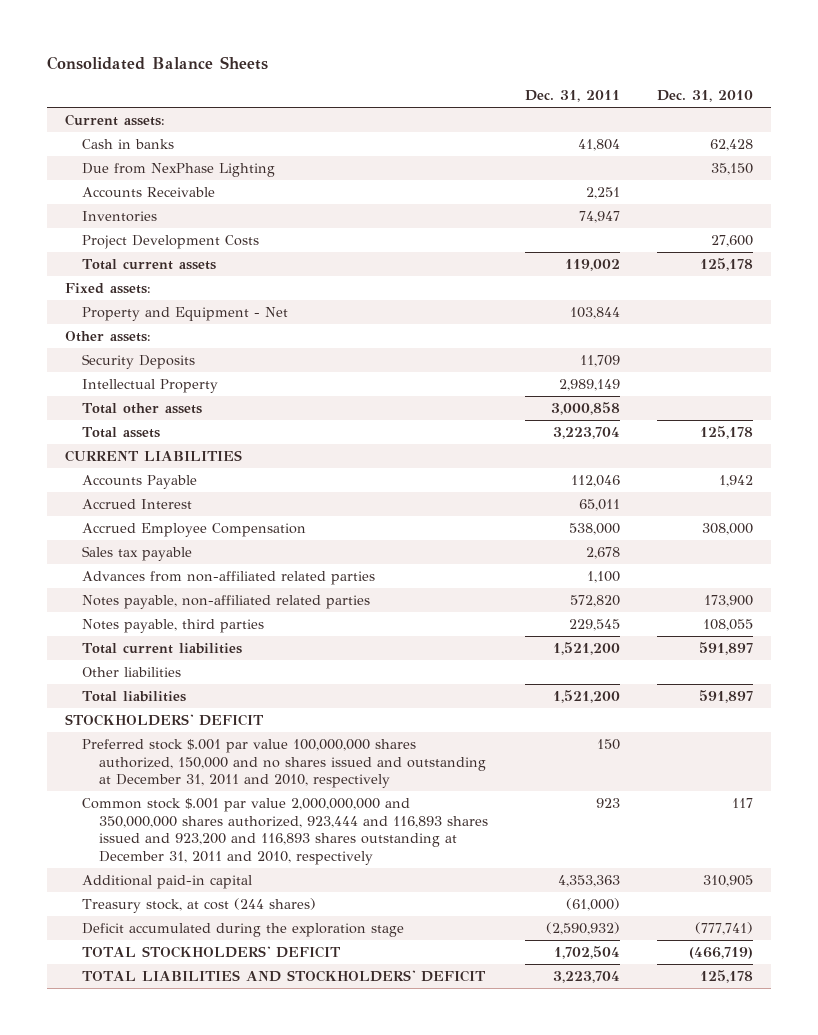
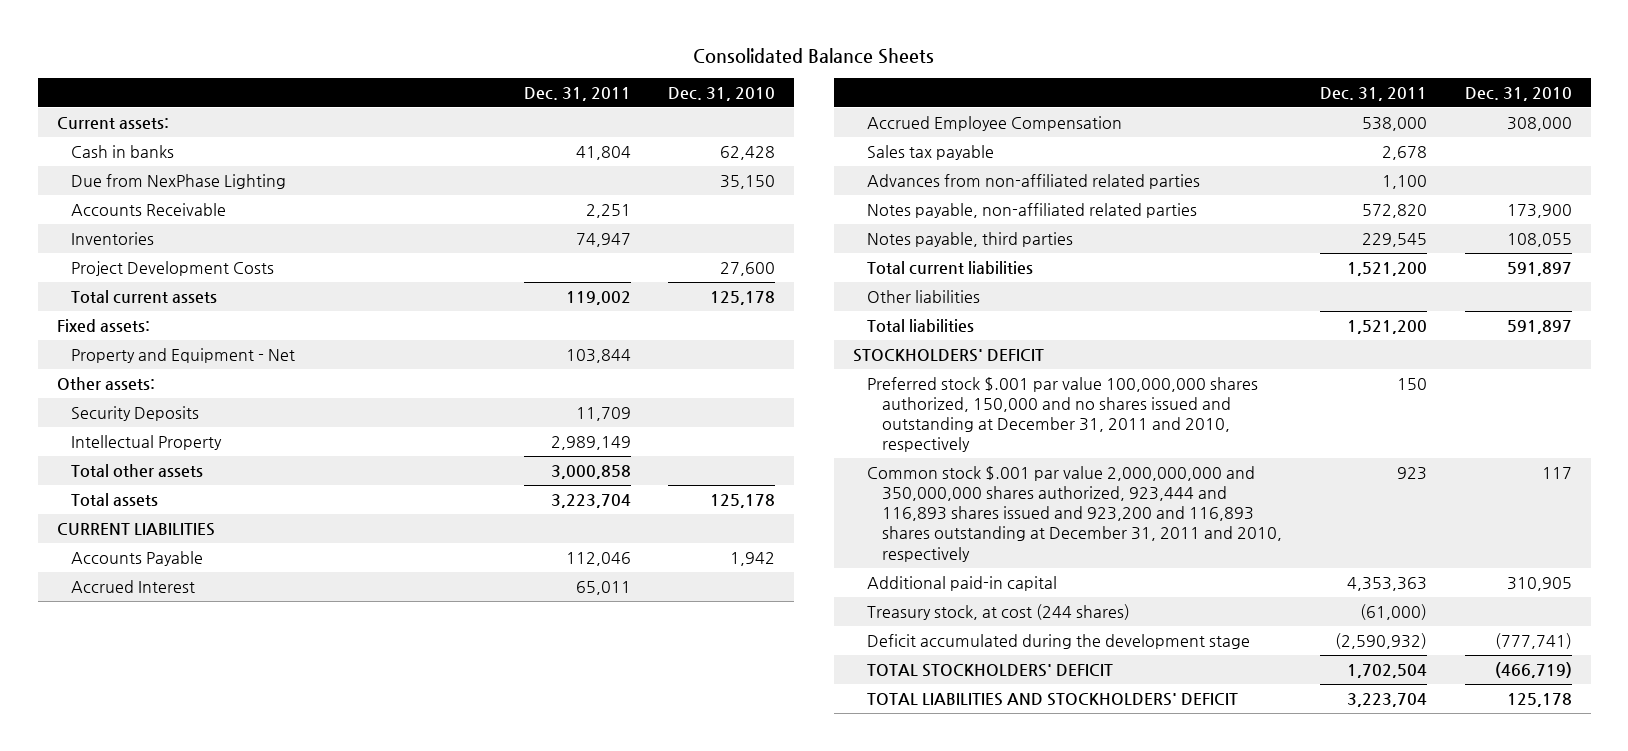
[82,922,405,937] Deficit accumulated during the exploration stage -> [867,633,1251,649] Deficit accumulated during the development stage

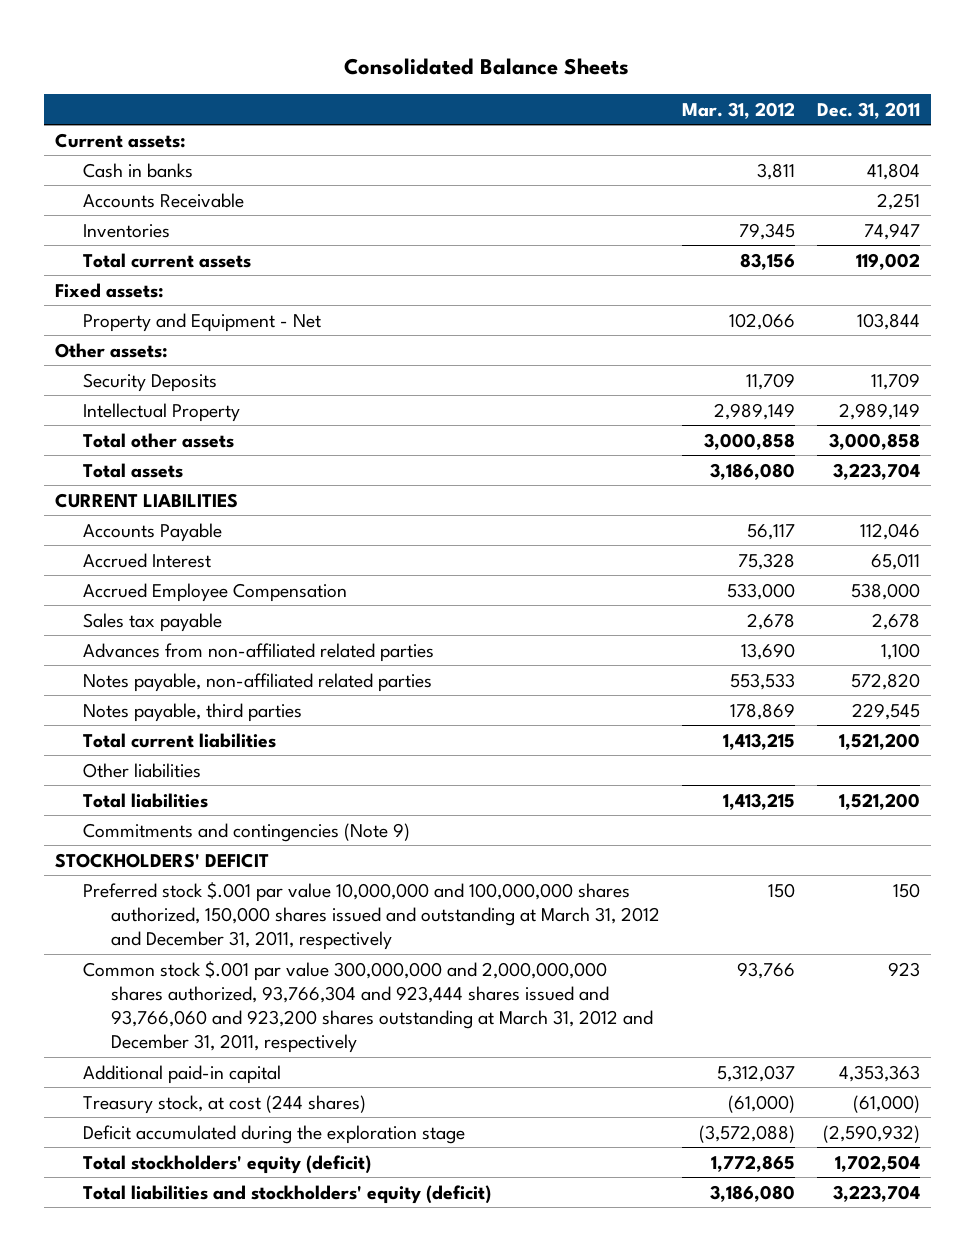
[668,86,776,101] Dec. 31, 2010 -> none
none -> [682,101,796,119] Mar. 31, 2012
[71,173,287,189] Due from NexPhase Lighting -> none
[71,260,275,276] Project Development Costs -> none
none -> [82,822,410,842] Commitments and contingencies (Note 9)
[867,376,1259,453] Preferred stock $.001 par value 100,000,000 shares authorized, 150,000 and no shares issued and outstanding at December 31, 2011 and 2010, respectively -> [82,881,661,951] Preferred stock $.001 par value 10,000,000 and 100,000,000 shares authorized, 150,000 shares issued and outstanding at March 31, 2012 and December 31, 2011, respectively
[867,465,1282,562] Common stock $.001 par value 2,000,000,000 and 350,000,000 shares authorized, 923,444 and 116,893 shares issued and 923,200 and 116,893 shares outstanding at December 31, 2011 and 2010, respectively -> [82,960,654,1054] Common stock $.001 par value 300,000,000 and 2,000,000,000 shares authorized, 93,766,304 and 923,444 shares issued and 93,766,060 and 923,200 shares outstanding at March 31, 2012 and December 31, 2011, respectively
[867,633,1251,649] Deficit accumulated during the development stage -> [82,1124,465,1144] Deficit accumulated during the exploration stage
[867,663,1114,677] TOTAL STOCKHOLDERS' DEFICIT -> [82,1154,371,1174] Total stockholders' equity (deficit)
[867,692,1239,706] TOTAL LIABILITIES AND STOCKHOLDERS' DEFICIT -> [82,1184,491,1204] Total liabilities and stockholders' equity (deficit)

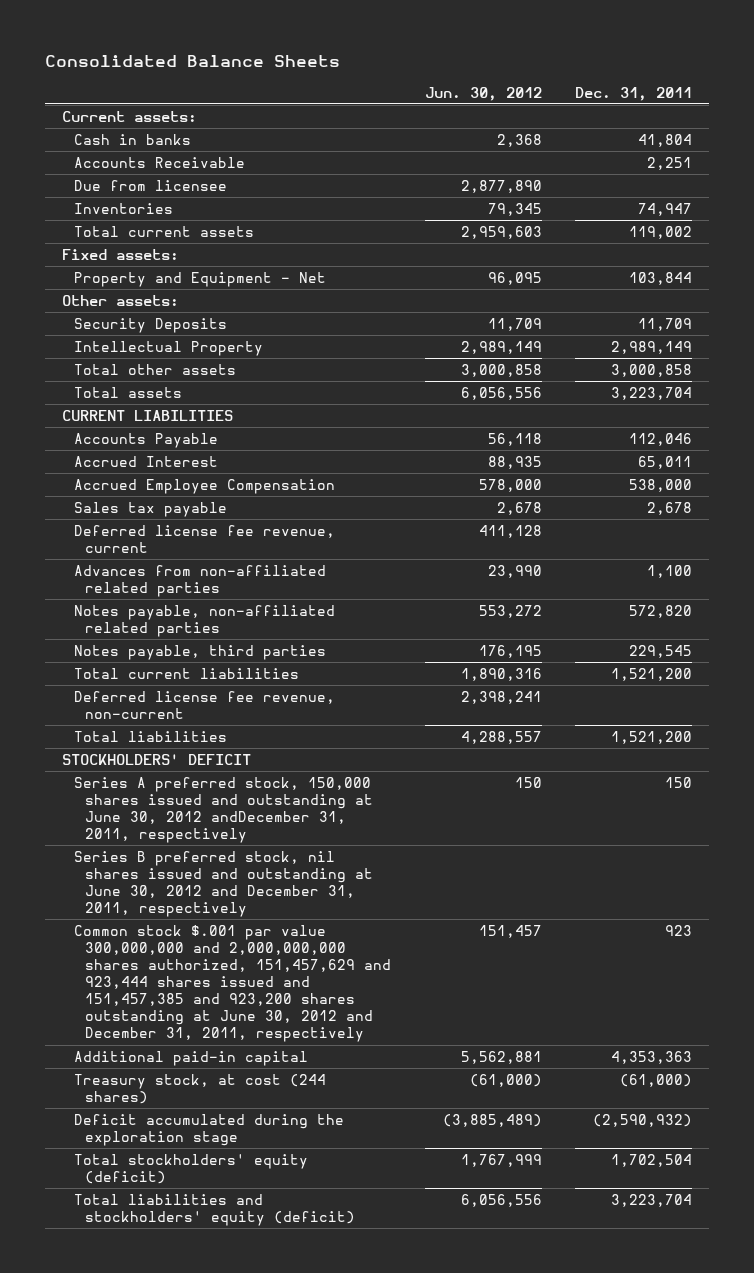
[682,101,796,119] Mar. 31, 2012 -> none
none -> [424,86,542,101] Jun. 30, 2012
none -> [73,179,227,191] Due from licensee
none -> [73,524,335,553] Deferred license fee revenue, current
[82,762,201,778] Other liabilities -> [73,690,335,719] Deferred license fee revenue, non-current
[82,822,410,842] Commitments and contingencies (Note 9) -> none
[82,881,661,951] Preferred stock $.001 par value 10,000,000 and 100,000,000 shares authorized, 150,000 shares issued and outstanding at March 31, 2012 and December 31, 2011, respectively -> [73,776,373,844] Series A preferred stock, 150,000 shares issued and outstanding at June 30, 2012 andDecember 31, 2011, respectively
none -> [73,850,373,918] Series B preferred stock, nil shares issued and outstanding at June 30, 2012 and December 31, 2011, respectively
[82,960,654,1054] Common stock $.001 par value 300,000,000 and 2,000,000,000 shares authorized, 93,766,304 and 923,444 shares issued and 93,766,060 and 923,200 shares outstanding at March 31, 2012 and December 31, 2011, respectively -> [73,924,391,1043] Common stock $.001 par value 300,000,000 and 2,000,000,000 shares authorized, 151,457,629 and 923,444 shares issued and 151,457,385 and 923,200 shares outstanding at June 30, 2012 and December 31, 2011, respectively

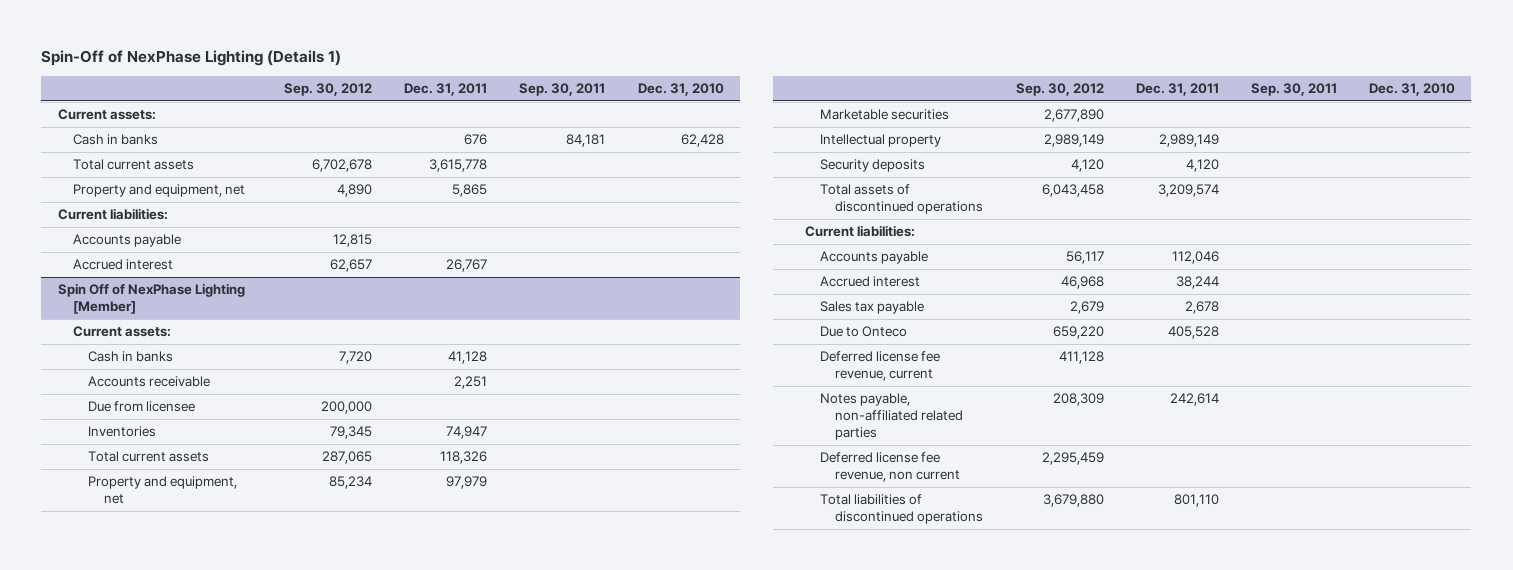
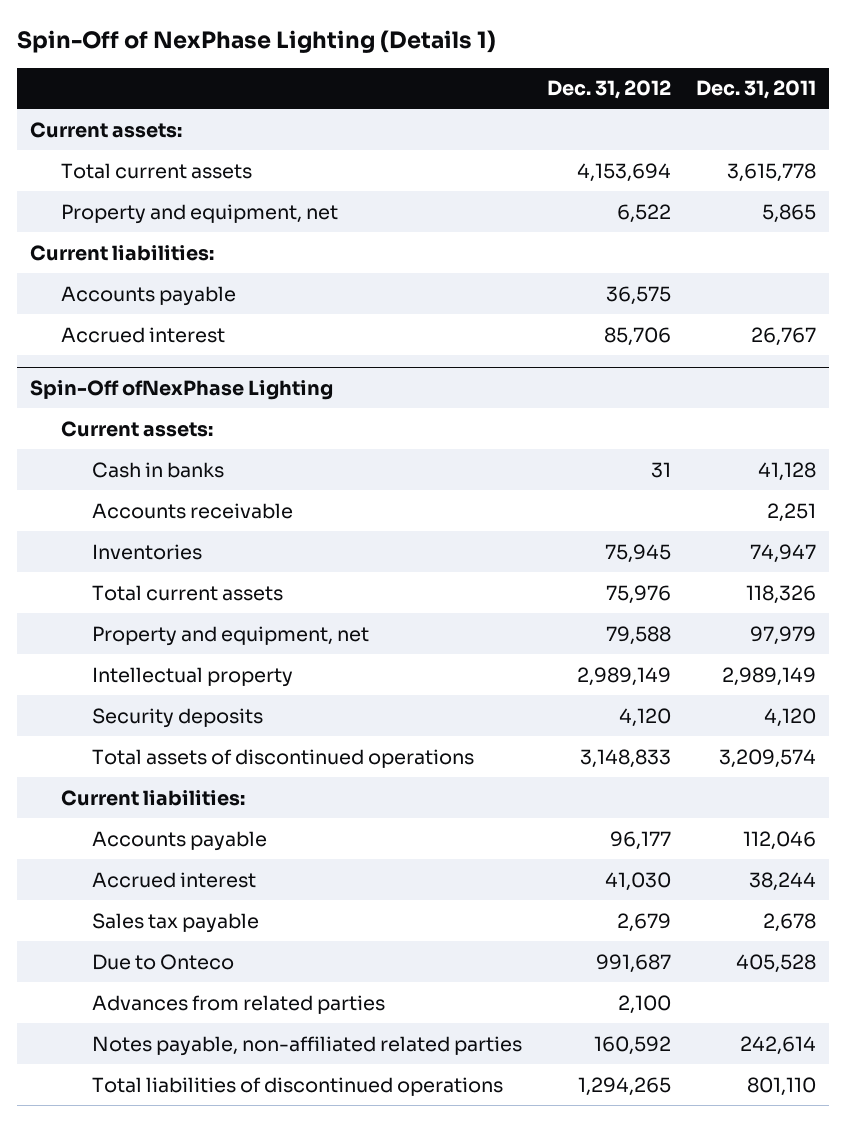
[283,83,372,97] Sep. 30, 2012 -> none
[519,83,606,97] Sep. 30, 2011 -> none
[637,83,724,97] Dec. 31, 2010 -> none
none -> [546,80,671,100] Dec. 31, 2012
[72,134,158,146] Cash in banks -> none
[57,283,245,315] Spin Off of NexPhase Lighting [Member] -> none
none -> [30,380,334,401] Spin-Off ofNexPhase Lighting
[88,401,196,413] Due from licensee -> none
[820,109,950,121] Marketable securities -> none
[820,351,941,382] Deferred license fee revenue, current -> none
none -> [91,994,385,1014] Advances from related parties
[820,452,961,483] Deferred license fee revenue, non current -> none

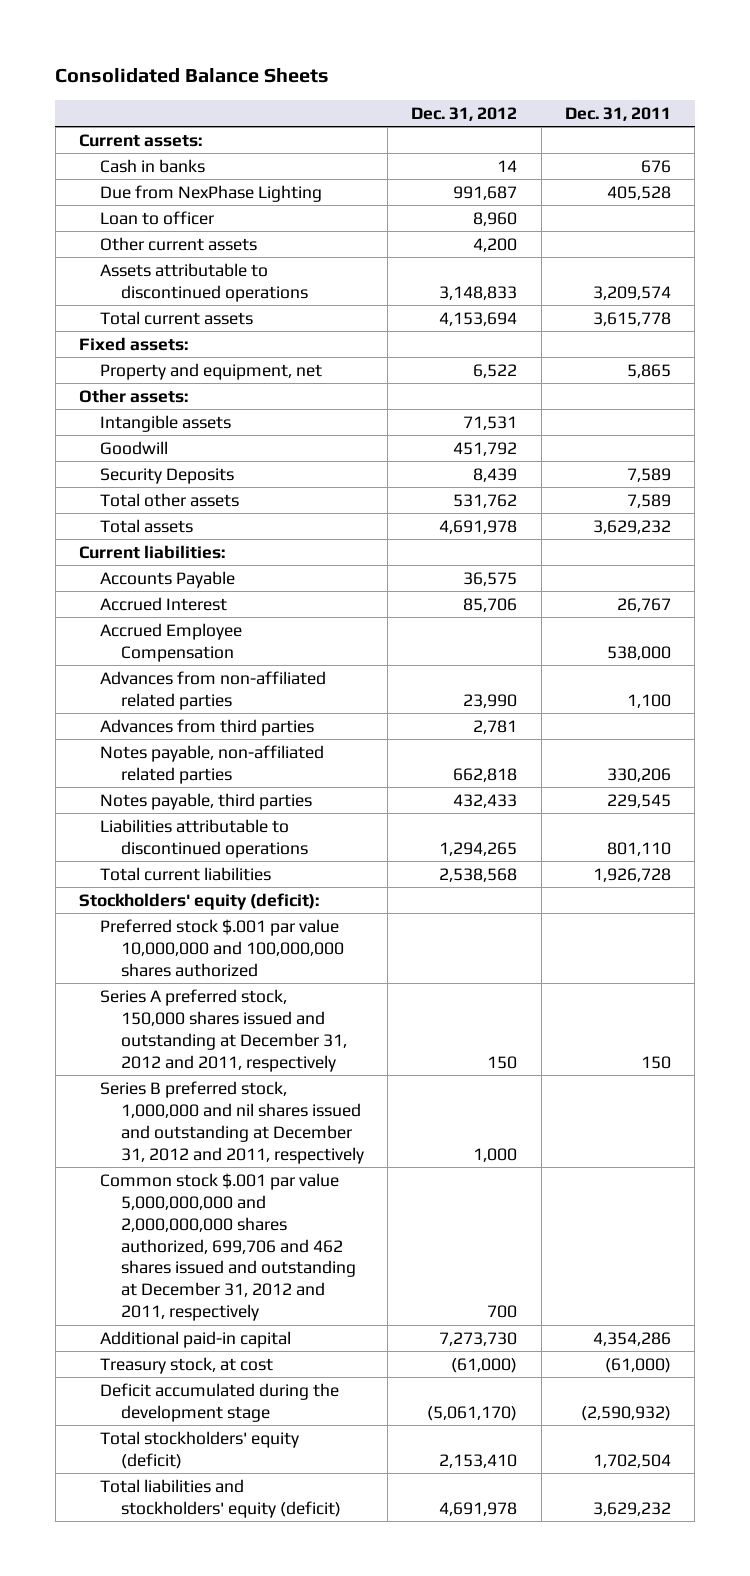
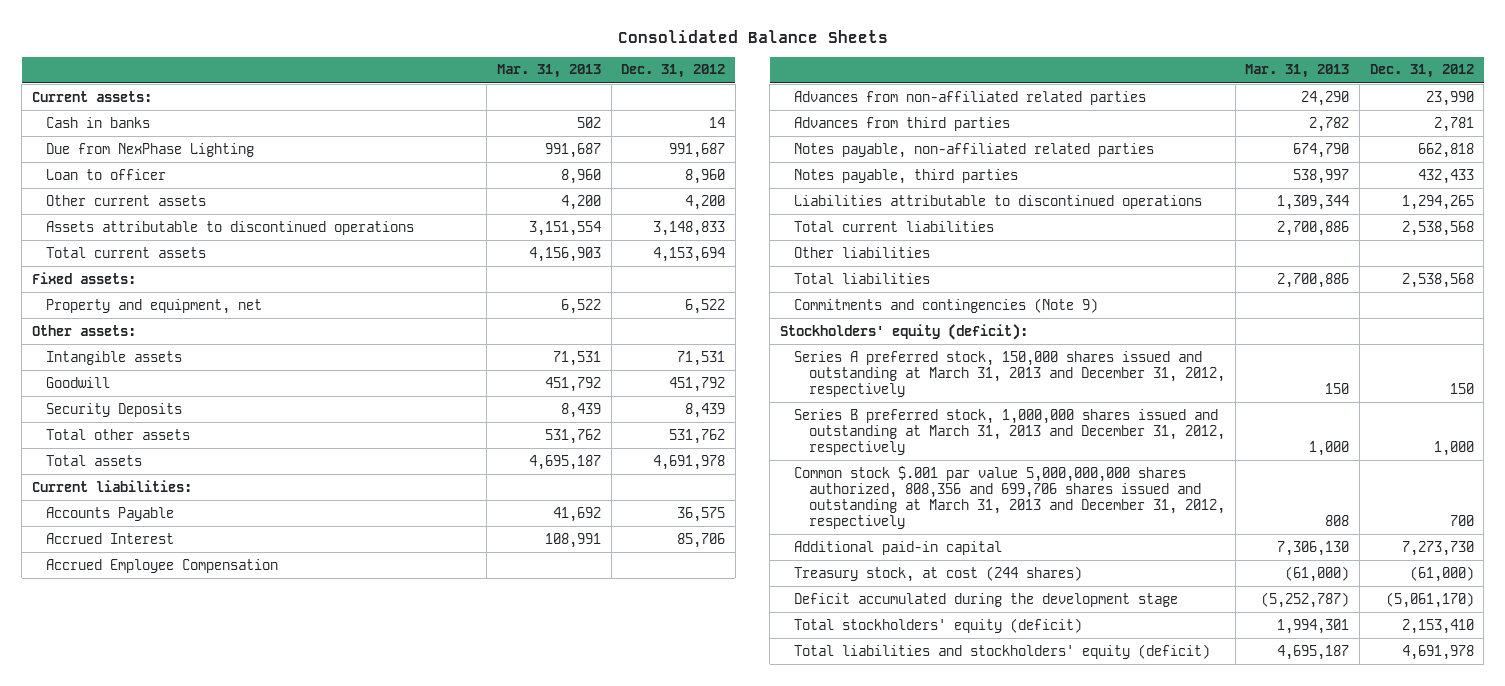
[565,106,672,121] Dec. 31, 2011 -> none
none -> [497,64,602,79] Mar. 31, 2013
none -> [794,246,931,258] Other liabilities
none -> [794,272,931,284] Total liabilities
none -> [794,297,1099,313] Commitments and contingencies (Note 9)
[99,918,344,977] Preferred stock $.001 par value 10,000,000 and 100,000,000 shares authorized -> none
[99,988,347,1072] Series A preferred stock, 150,000 shares issued and outstanding at December 31, 2012 and 2011, respectively -> [794,350,1226,397] Series A preferred stock, 150,000 shares issued and outstanding at March 31, 2013 and December 31, 2012, respectively
[99,1080,364,1164] Series B preferred stock, 1,000,000 and nil shares issued and outstanding at December 31, 2012 and 2011, respectively -> [794,408,1226,455] Series B preferred stock, 1,000,000 shares issued and outstanding at March 31, 2013 and December 31, 2012, respectively
[99,1172,356,1322] Common stock $.001 par value 5,000,000,000 and 2,000,000,000 shares authorized, 699,706 and 462 shares issued and outstanding at December 31, 2012 and 2011, respectively -> [794,465,1226,529] Common stock $.001 par value 5,000,000,000 shares authorized, 808,356 and 699,706 shares issued and outstanding at March 31, 2013 and December 31, 2012, respectively
[99,1356,273,1374] Treasury stock, at cost -> [794,565,1083,582] Treasury stock, at cost (244 shares)

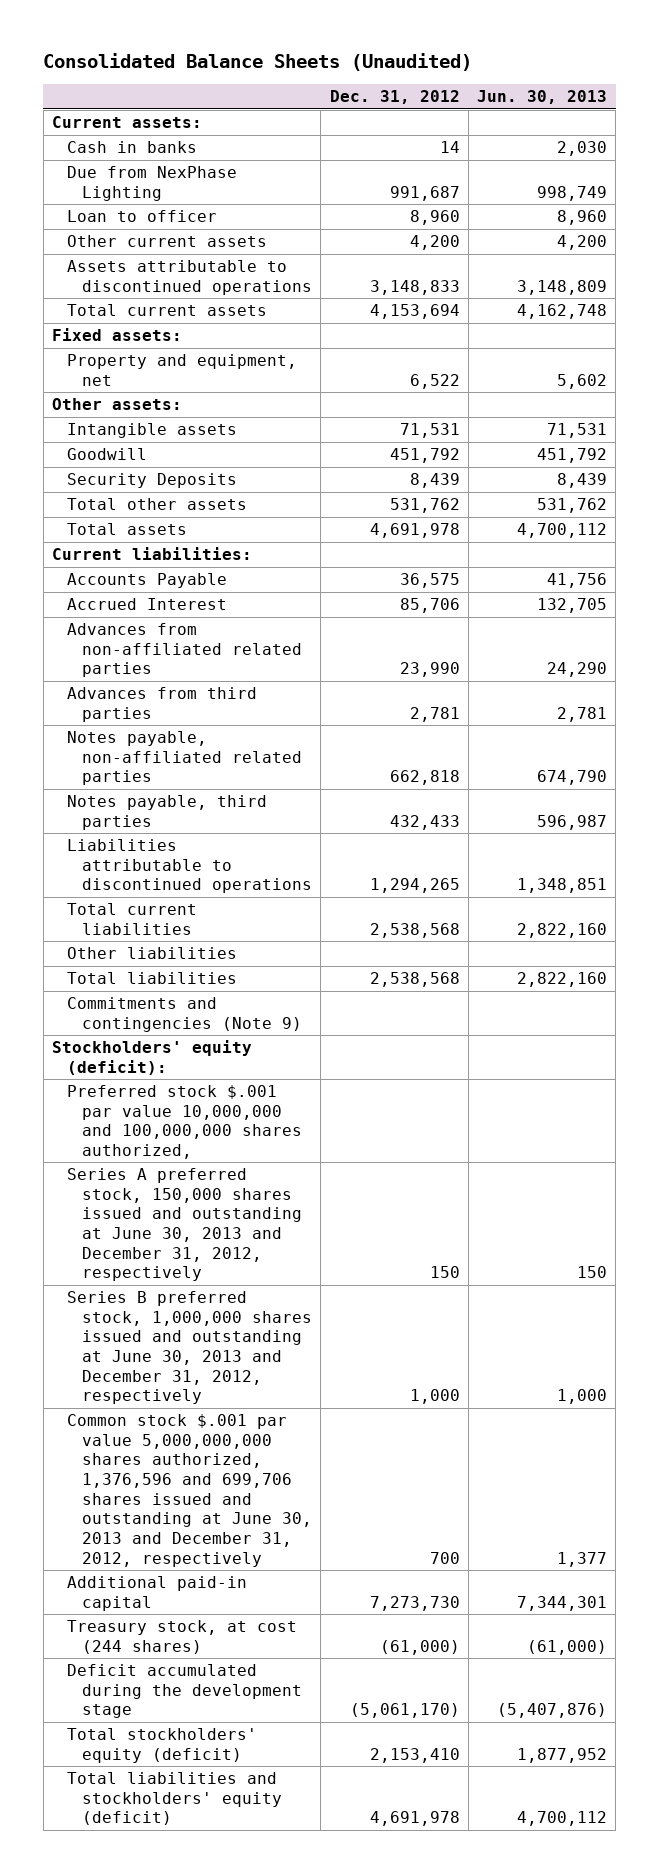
[617,29,888,43] Consolidated Balance Sheets -> [43,53,473,72] Consolidated Balance Sheets (Unaudited)
[497,64,602,79] Mar. 31, 2013 -> none
none -> [476,90,607,105] Jun. 30, 2013
[46,558,279,573] Accrued Employee Compensation -> none
none -> [67,1085,303,1160] Preferred stock $.001 par value 10,000,000 and 100,000,000 shares authorized,
[794,350,1226,397] Series A preferred stock, 150,000 shares issued and outstanding at March 31, 2013 and December 31, 2012, respectively -> [67,1168,303,1282] Series A preferred stock, 150,000 shares issued and outstanding at June 30, 2013 and December 31, 2012, respectively
[794,408,1226,455] Series B preferred stock, 1,000,000 shares issued and outstanding at March 31, 2013 and December 31, 2012, respectively -> [67,1291,313,1405] Series B preferred stock, 1,000,000 shares issued and outstanding at June 30, 2013 and December 31, 2012, respectively
[794,465,1226,529] Common stock $.001 par value 5,000,000,000 shares authorized, 808,356 and 699,706 shares issued and outstanding at March 31, 2013 and December 31, 2012, respectively -> [67,1414,313,1567] Common stock $.001 par value 5,000,000,000 shares authorized, 1,376,596 and 699,706 shares issued and outstanding at June 30, 2013 and December 31, 2012, respectively

